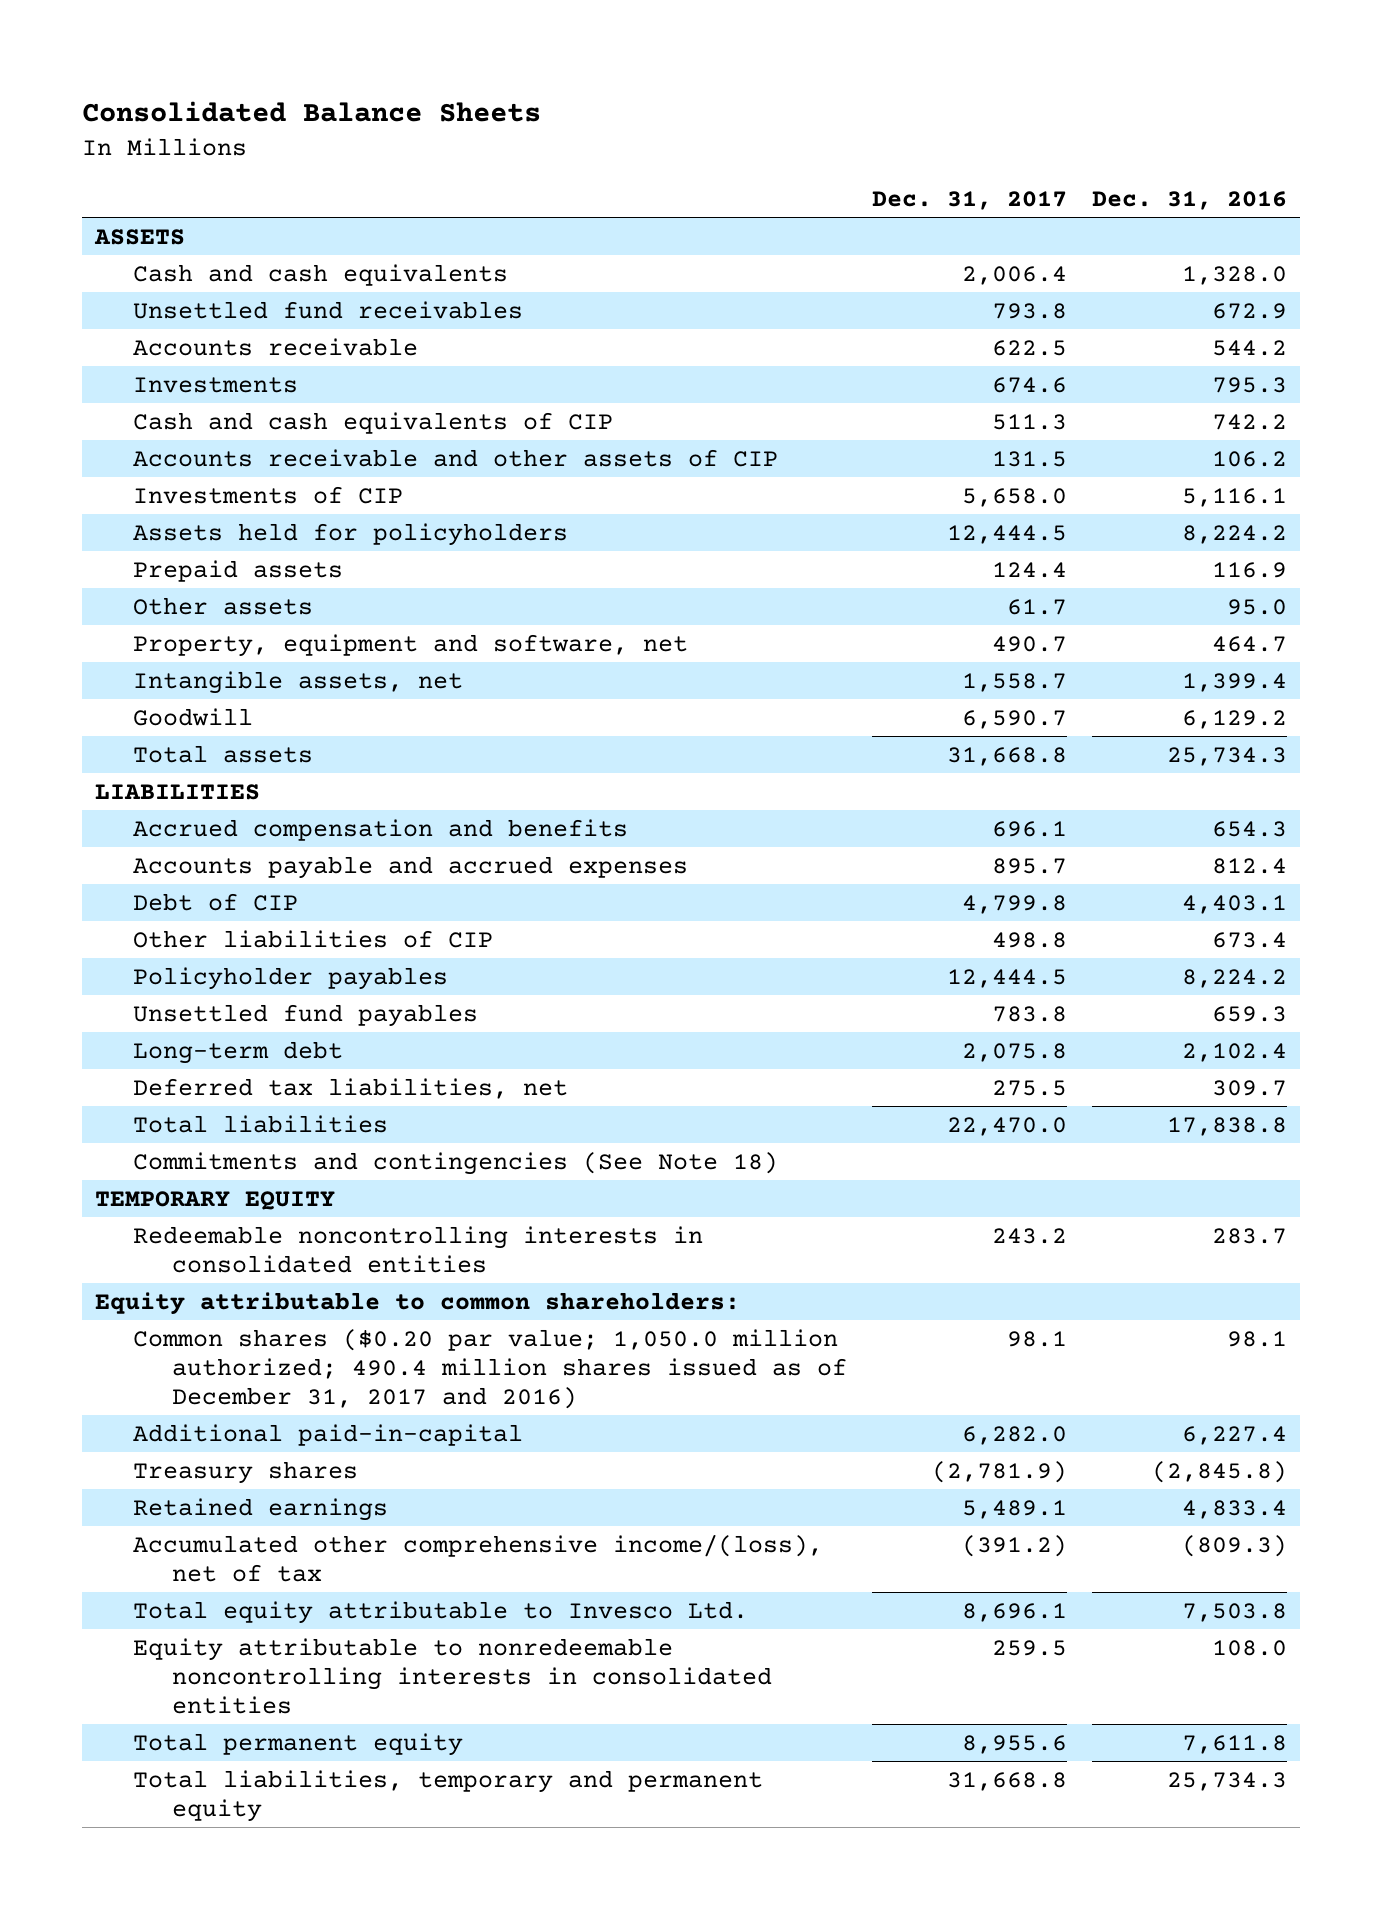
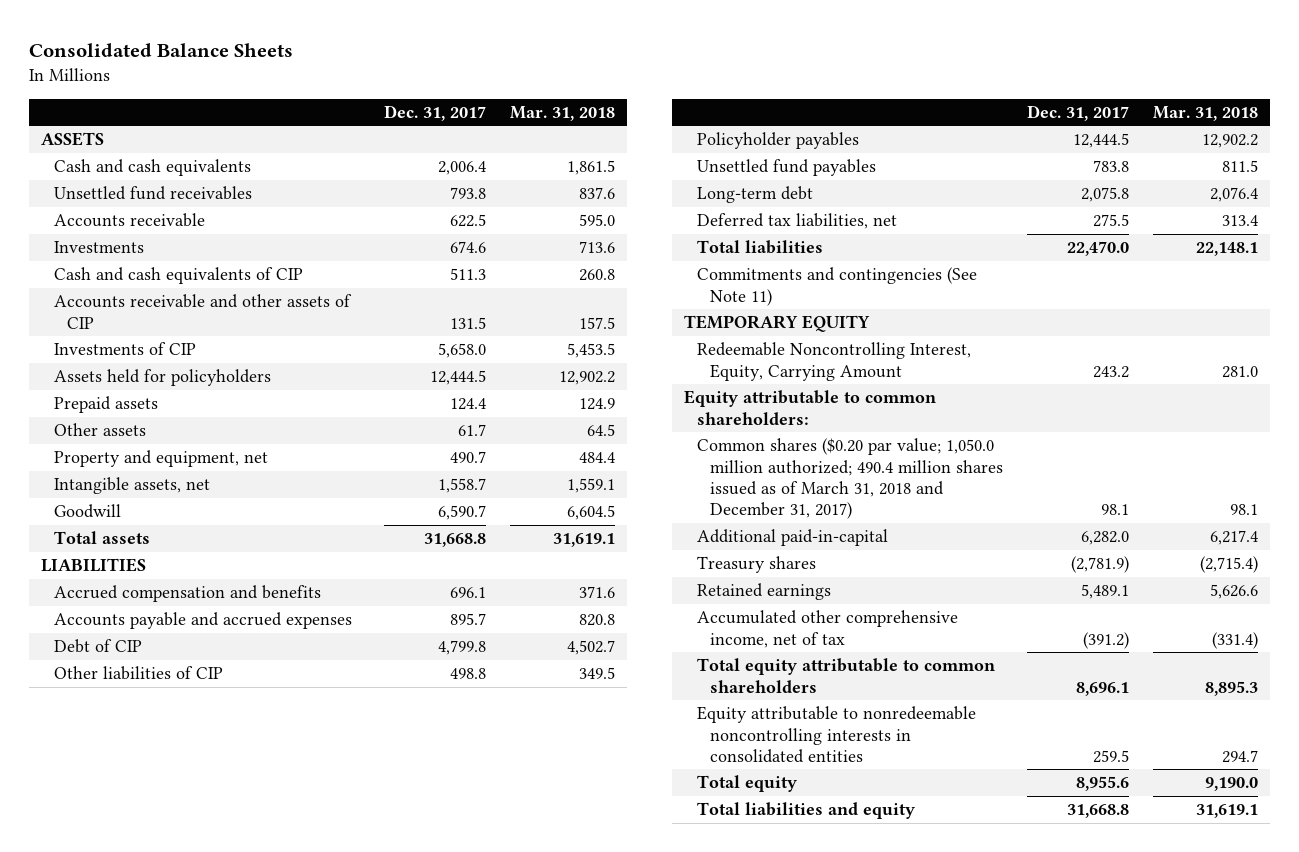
[1092,191,1288,211] Dec. 31, 2016 -> none
none -> [510,105,616,121] Mar. 31, 2018
[133,633,689,657] Property, equipment and software, net -> [54,450,269,468] Property and equipment, net
[133,1151,779,1175] Commitments and contingencies (See Note 18) -> [696,267,977,306] Commitments and contingencies (See Note 11)
[133,1225,704,1274] Redeemable noncontrolling interests in consolidated entities -> [696,342,971,381] Redeemable Noncontrolling Interest, Equity, Carrying Amount
[133,1328,847,1410] Common shares ($0.20 par value; 1,050.0 million authorized; 490.4 million shares issued as of December 31, 2017 and 2016) -> [696,438,1003,520] Common shares ($0.20 par value; 1,050.0 million authorized; 490.4 million shares issued as of March 31, 2018 and December 31, 2017)
[133,1533,824,1583] Accumulated other comprehensive income/(loss), net of tax -> [696,610,958,648] Accumulated other comprehensive income, net of tax
[133,1600,749,1624] Total equity attributable to Invesco Ltd. -> [696,658,995,693] Total equity attributable to common shareholders
[133,1732,464,1756] Total permanent equity -> [696,775,797,793] Total equity
[133,1769,764,1823] Total liabilities, temporary and permanent equity -> [696,802,915,820] Total liabilities and equity

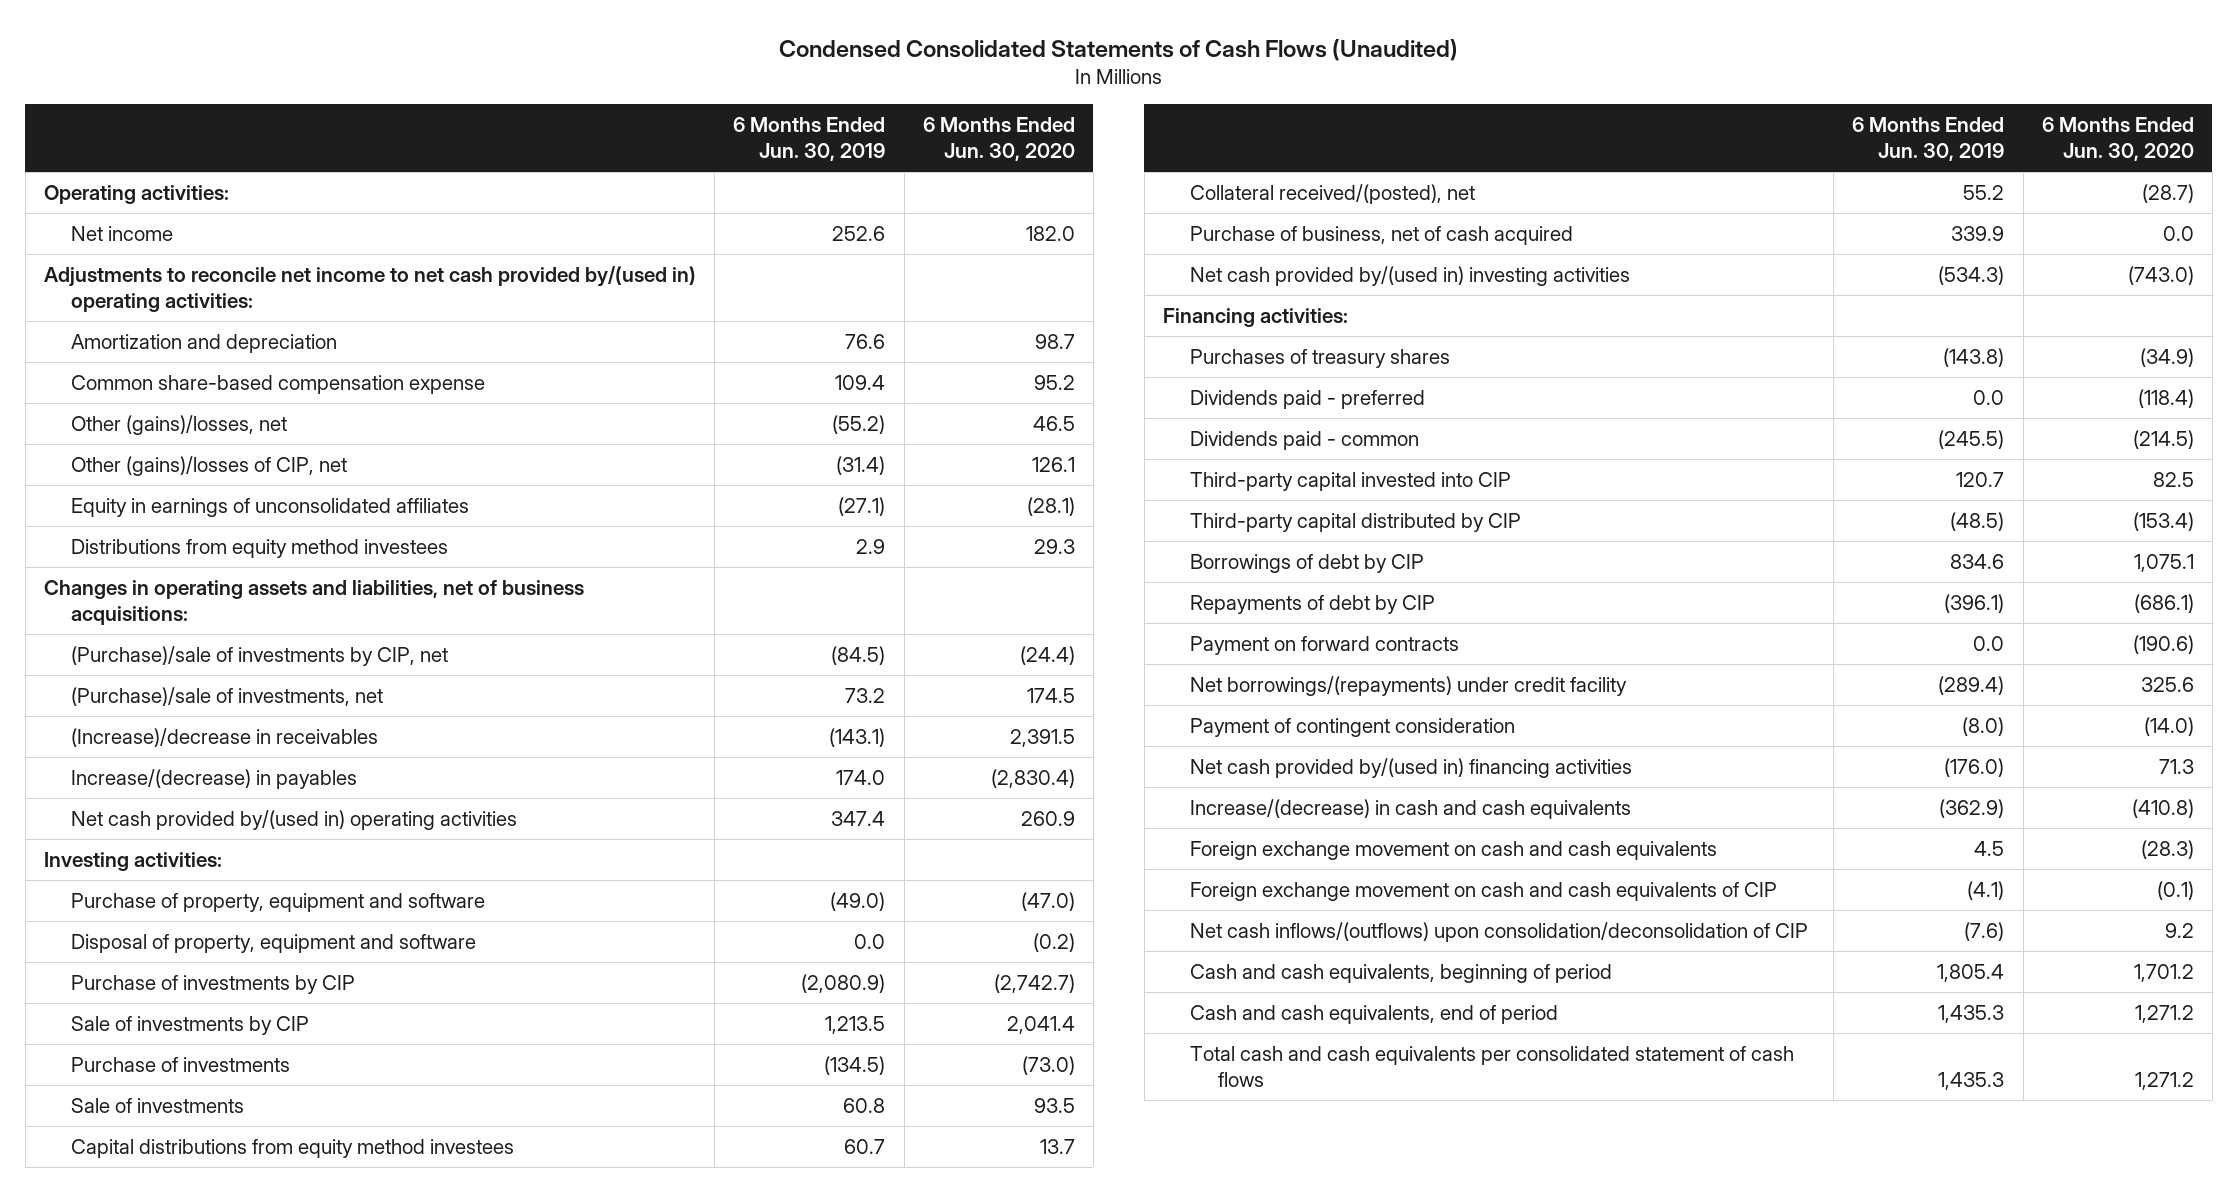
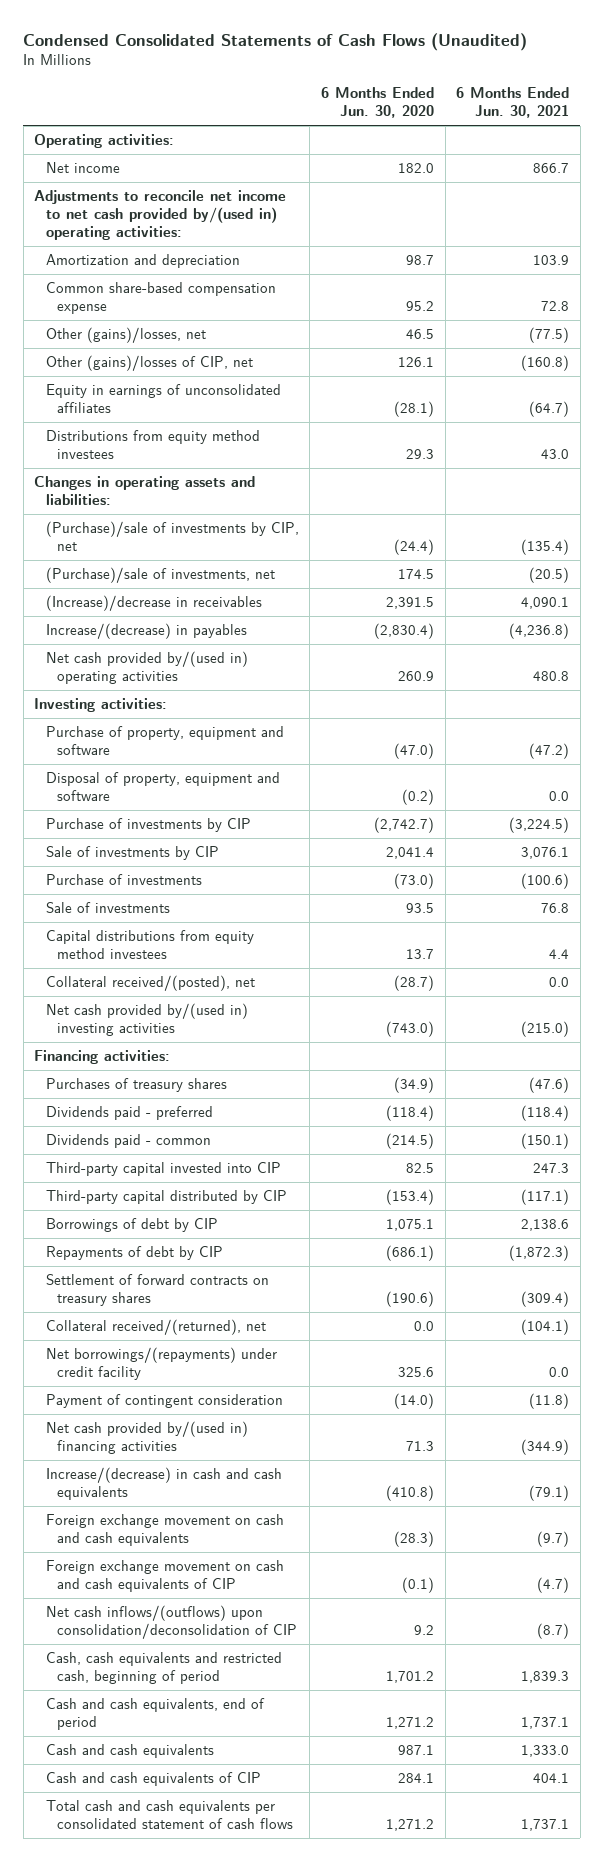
[733,117,886,162] 6 Months Ended Jun. 30, 2019 -> none
none -> [456,87,570,119] 6 Months Ended Jun. 30, 2021
[43,579,584,625] Changes in operating assets and liabilities, net of business acquisitions: -> [34,476,256,505] Changes in operating assets and liabilities:
[1190,225,1574,245] Purchase of business, net of cash acquired -> none
[1190,635,1460,655] Payment on forward contracts -> [45,1274,269,1306] Settlement of forward contracts on treasury shares
none -> [45,1319,266,1336] Collateral received/(returned), net
[1190,963,1613,983] Cash and cash equivalents, beginning of period -> [45,1652,282,1684] Cash, cash equivalents and restricted cash, beginning of period
none -> [45,1744,214,1759] Cash and cash equivalents
none -> [45,1772,261,1787] Cash and cash equivalents of CIP

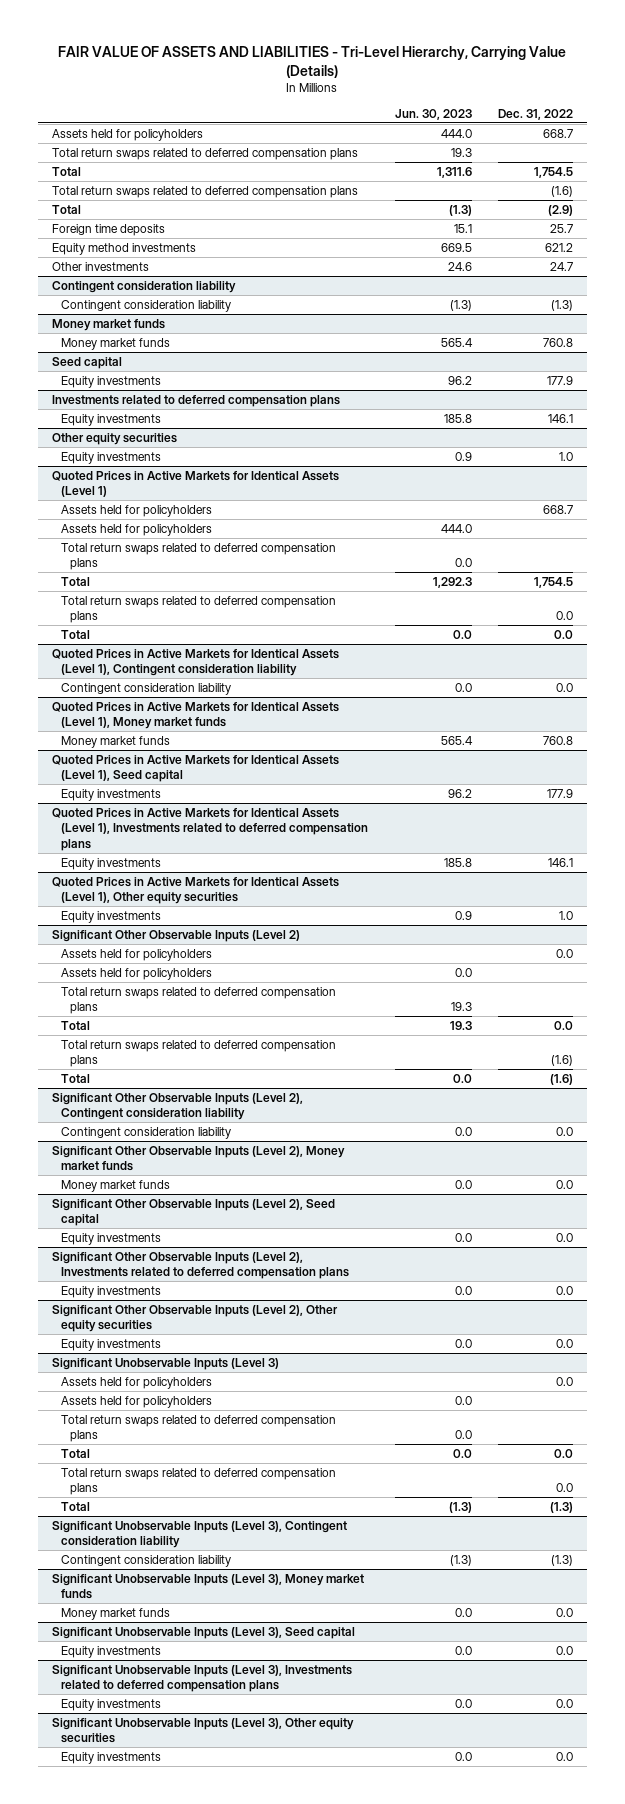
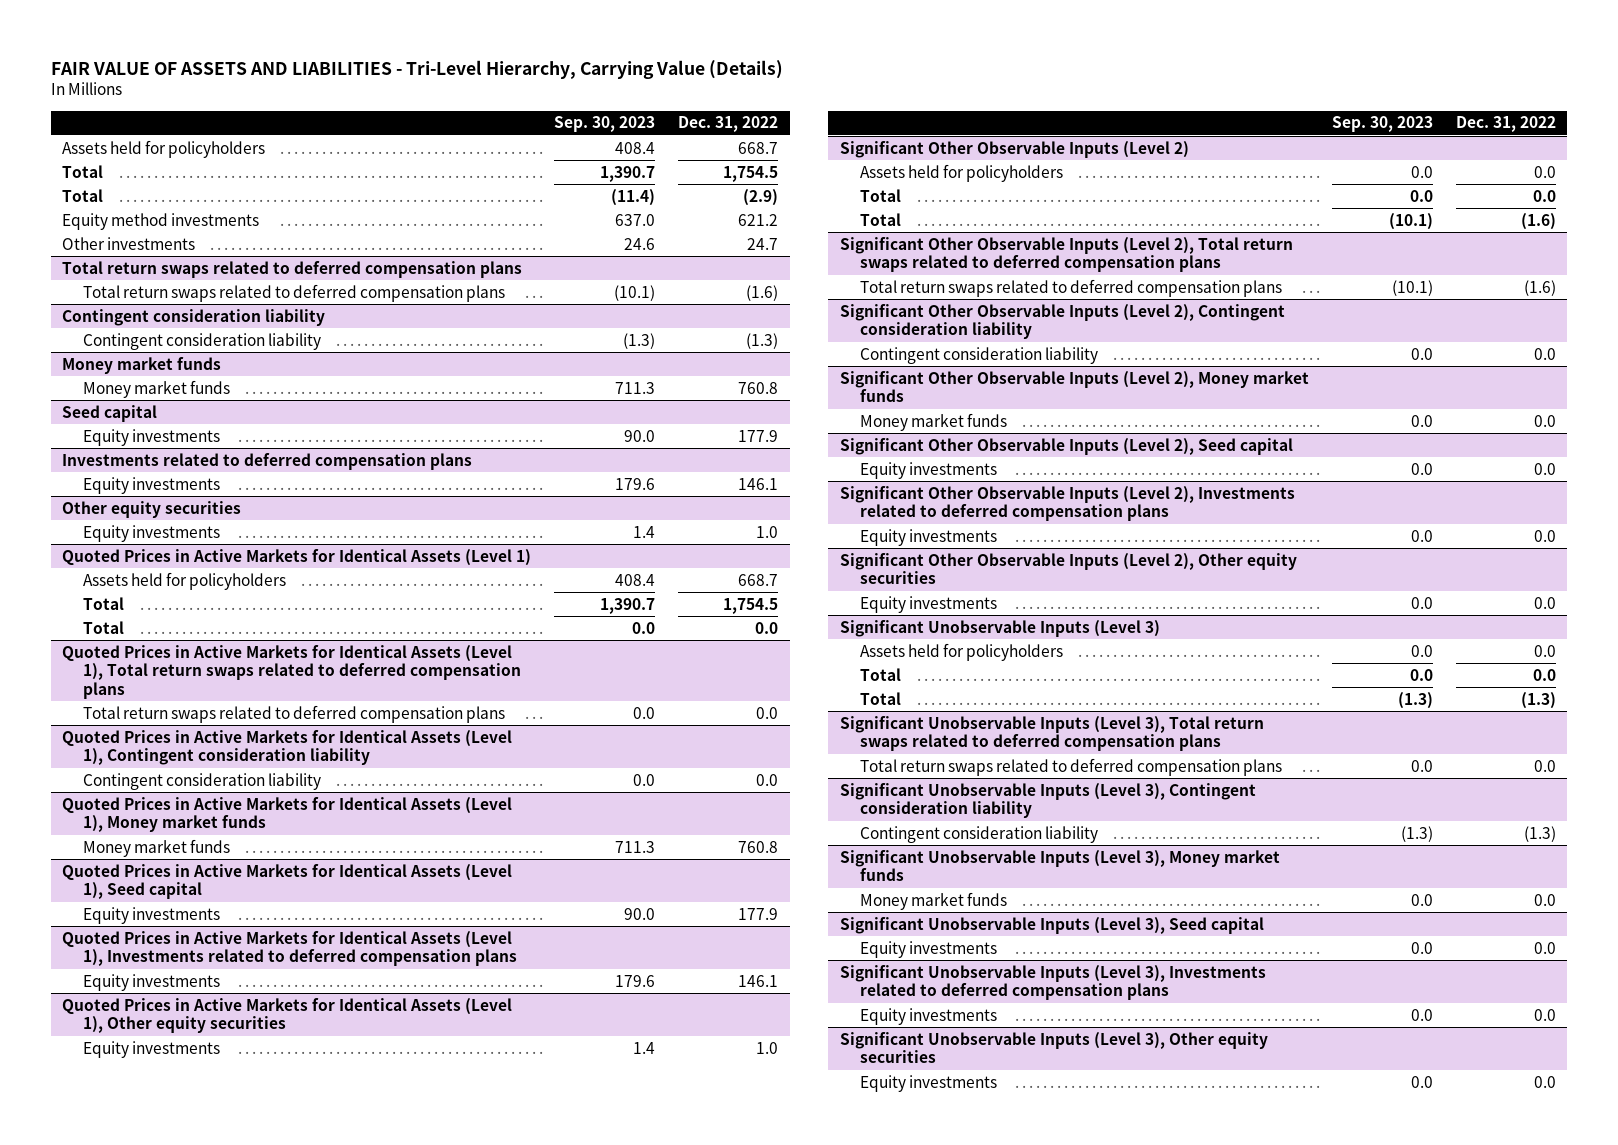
[394,108,472,120] Jun. 30, 2023 -> none
none -> [554,116,656,133] Sep. 30, 2023
[51,147,358,160] Total return swaps related to deferred compensation plans -> none
[51,185,358,198] Total return swaps related to deferred compensation plans -> none
[51,223,165,236] Foreign time deposits -> none
none -> [62,260,523,278] Total return swaps related to deferred compensation plans
none -> [82,283,505,302] Total return swaps related to deferred compensation plans
[60,523,212,536] Assets held for policyholders -> none
[60,542,336,571] Total return swaps related to deferred compensation plans -> none
[60,595,336,624] Total return swaps related to deferred compensation plans -> none
none -> [62,644,521,699] Quoted Prices in Active Markets for Identical Assets (Level 1), Total return swaps related to deferred compensation plans
none -> [82,704,505,723] Total return swaps related to deferred compensation plans
[60,967,212,980] Assets held for policyholders -> none
[60,986,336,1015] Total return swaps related to deferred compensation plans -> none
[60,1039,336,1068] Total return swaps related to deferred compensation plans -> none
none -> [839,236,1293,273] Significant Other Observable Inputs (Level 2), Total return swaps related to deferred compensation plans
none -> [860,278,1283,297] Total return swaps related to deferred compensation plans
[60,1395,212,1408] Assets held for policyholders -> none
[60,1414,336,1443] Total return swaps related to deferred compensation plans -> none
[60,1467,336,1496] Total return swaps related to deferred compensation plans -> none
none -> [839,715,1264,752] Significant Unobservable Inputs (Level 3), Total return swaps related to deferred compensation plans
none -> [860,757,1283,776] Total return swaps related to deferred compensation plans

